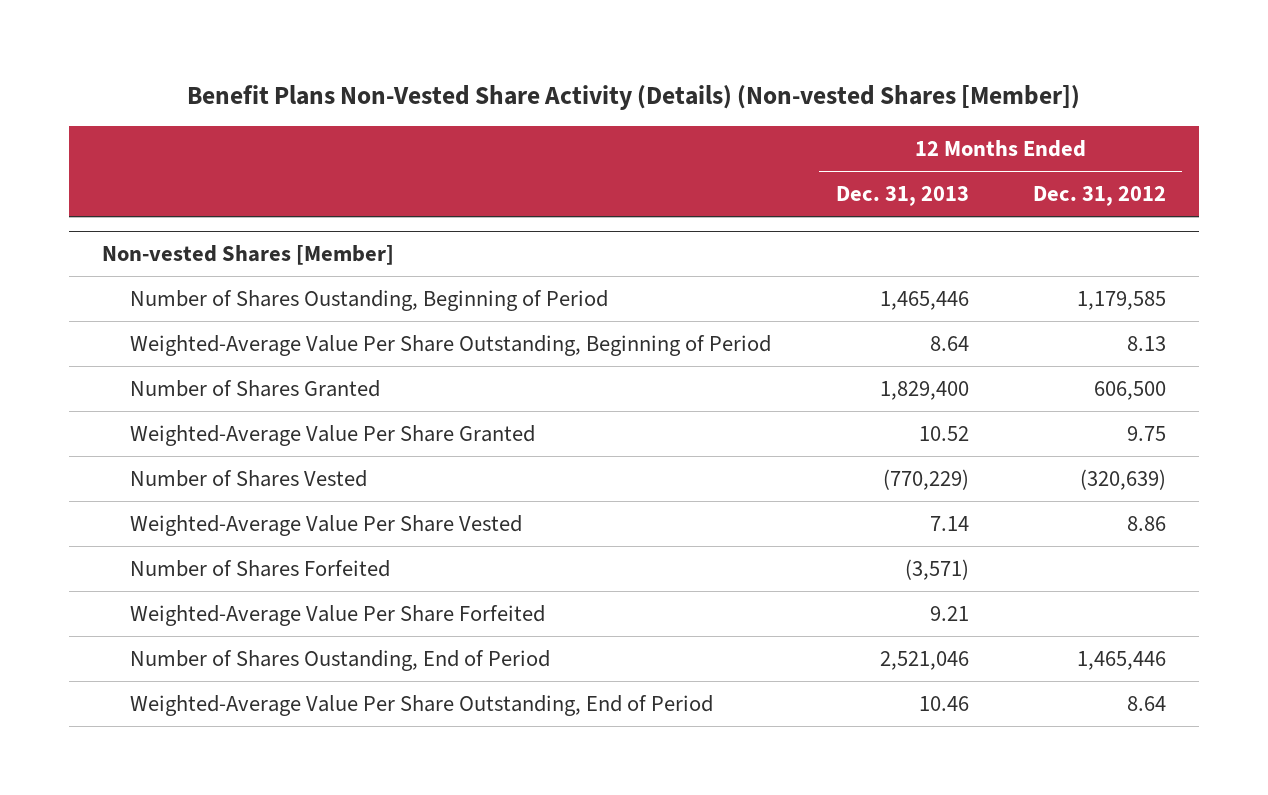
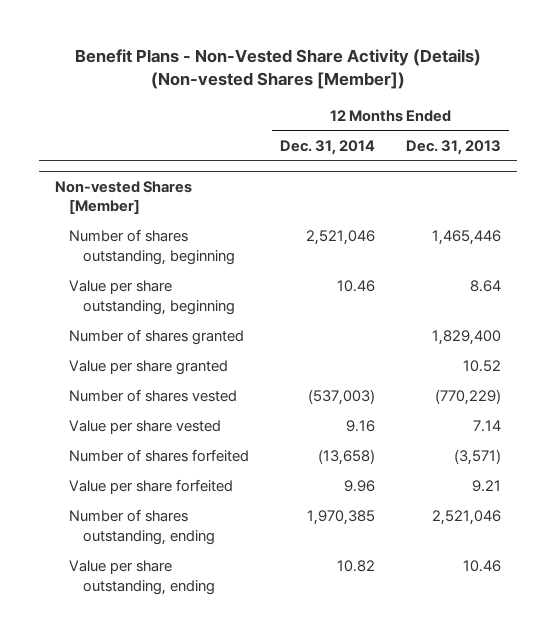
[186,84,1080,110] Benefit Plans Non-Vested Share Activity (Details) (Non-vested Shares [Member]) -> [74,49,481,90] Benefit Plans - Non-Vested Share Activity (Details) (Non-vested Shares [Member])
[1033,186,1167,207] Dec. 31, 2012 -> none
none -> [280,140,376,156] Dec. 31, 2014
[129,289,608,311] Number of Shares Oustanding, Beginning of Period -> [68,229,235,265] Number of shares outstanding, beginning
[129,334,771,356] Weighted-Average Value Per Share Outstanding, Beginning of Period -> [68,280,235,315] Value per share outstanding, beginning
[129,379,380,397] Number of Shares Granted -> [68,329,244,346] Number of shares granted
[129,424,535,446] Weighted-Average Value Per Share Granted -> [68,360,228,376] Value per share granted
[129,469,367,487] Number of Shares Vested -> [68,389,237,403] Number of shares vested
[129,514,522,536] Weighted-Average Value Per Share Vested -> [68,420,221,435] Value per share vested
[129,559,390,577] Number of Shares Forfeited -> [68,449,249,463] Number of shares forfeited
[129,604,545,626] Weighted-Average Value Per Share Forfeited -> [68,479,233,495] Value per share forfeited
[129,649,550,671] Number of Shares Oustanding, End of Period -> [68,509,215,545] Number of shares outstanding, ending
[129,694,713,716] Weighted-Average Value Per Share Outstanding, End of Period -> [68,560,215,595] Value per share outstanding, ending

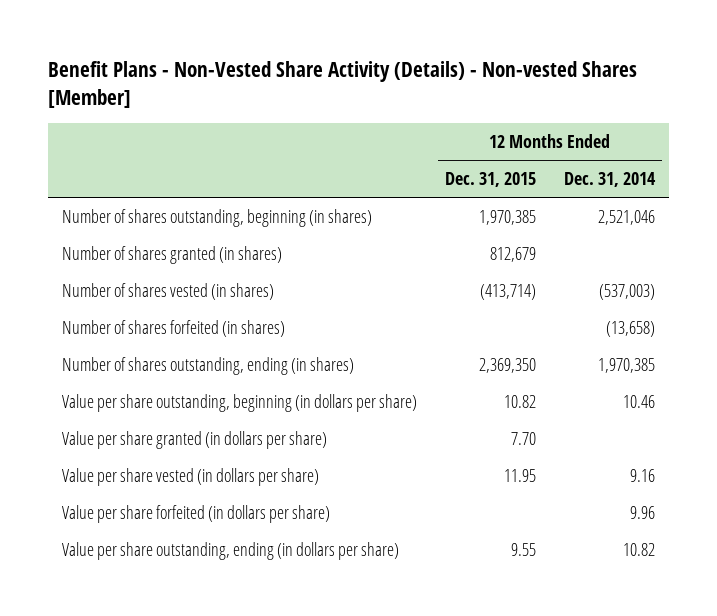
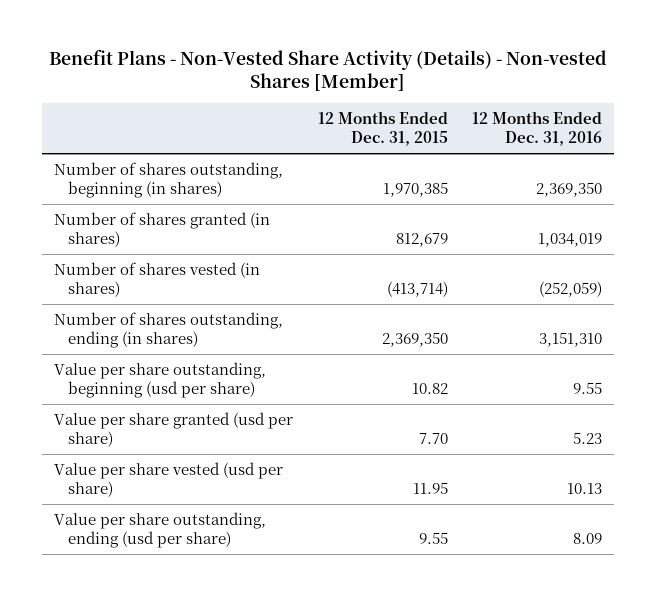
[563,172,656,188] Dec. 31, 2014 -> none
none -> [472,111,603,147] 12 Months Ended Dec. 31, 2016
[62,319,286,337] Number of shares forfeited (in shares) -> none
[62,504,331,523] Value per share forfeited (in dollars per share) -> none
[62,393,418,412] Value per share outstanding, beginning (in dollars per share) -> [53,361,266,399] Value per share outstanding, beginning (usd per share)
[62,430,328,449] Value per share granted (in dollars per share) -> [53,411,293,448] Value per share granted (usd per share)
[62,467,320,486] Value per share vested (in dollars per share) -> [53,461,283,498] Value per share vested (usd per share)
[62,541,400,560] Value per share outstanding, ending (in dollars per share) -> [53,511,266,549] Value per share outstanding, ending (usd per share)

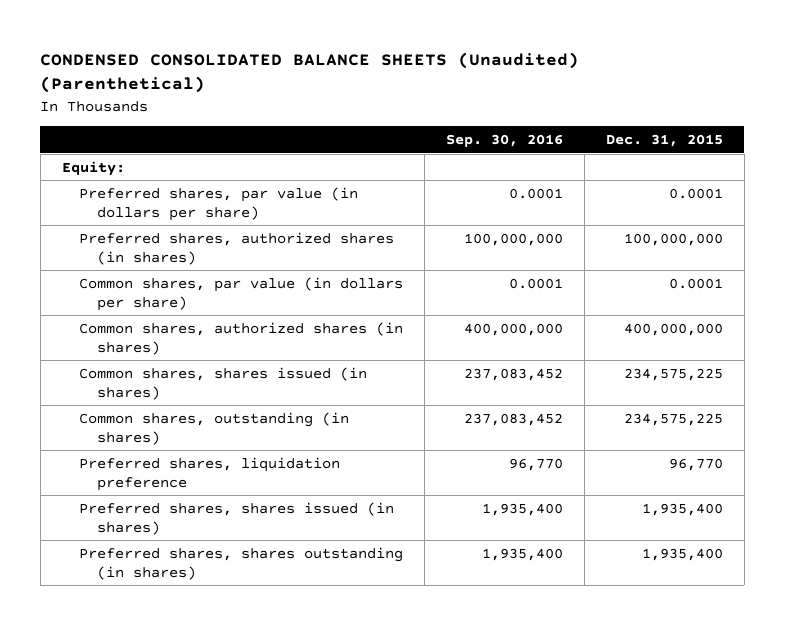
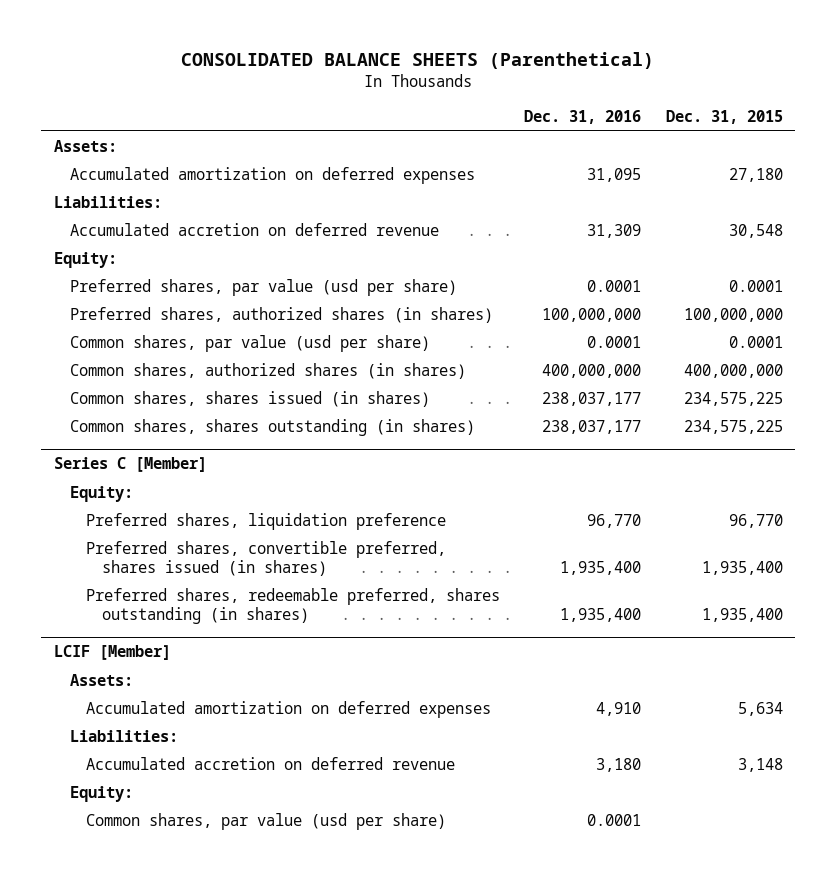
[40,51,580,94] CONDENSED CONSOLIDATED BALANCE SHEETS (Unaudited) (Parenthetical) -> [181,51,655,69] CONSOLIDATED BALANCE SHEETS (Parenthetical)
[446,134,564,148] Sep. 30, 2016 -> none
none -> [524,110,642,125] Dec. 31, 2016
none -> [53,139,117,152] Assets:
none -> [69,166,475,184] Accumulated amortization on deferred expenses
none -> [53,195,162,208] Liabilities:
none -> [69,222,439,236] Accumulated accretion on deferred revenue
[79,186,359,221] Preferred shares, par value (in dollars per share) -> [69,278,457,296] Preferred shares, par value (usd per share)
[79,276,404,311] Common shares, par value (in dollars per share) -> [69,334,430,352] Common shares, par value (usd per share)
[79,411,350,445] Common shares, outstanding (in shares) -> [69,418,475,436] Common shares, shares outstanding (in shares)
none -> [53,457,207,473] Series C [Member]
none -> [69,485,133,502] Equity:
[79,501,395,535] Preferred shares, shares issued (in shares) -> [85,540,446,577] Preferred shares, convertible preferred, shares issued (in shares)
[79,546,404,580] Preferred shares, shares outstanding (in shares) -> [85,587,500,625] Preferred shares, redeemable preferred, shares outstanding (in shares)
none -> [53,645,171,661] LCIF [Member]
none -> [69,673,133,686] Assets:
none -> [85,700,491,718] Accumulated amortization on deferred expenses
none -> [69,729,178,742] Liabilities:
none -> [85,756,455,770] Accumulated accretion on deferred revenue
none -> [69,785,133,802] Equity:
none -> [85,812,446,830] Common shares, par value (usd per share)

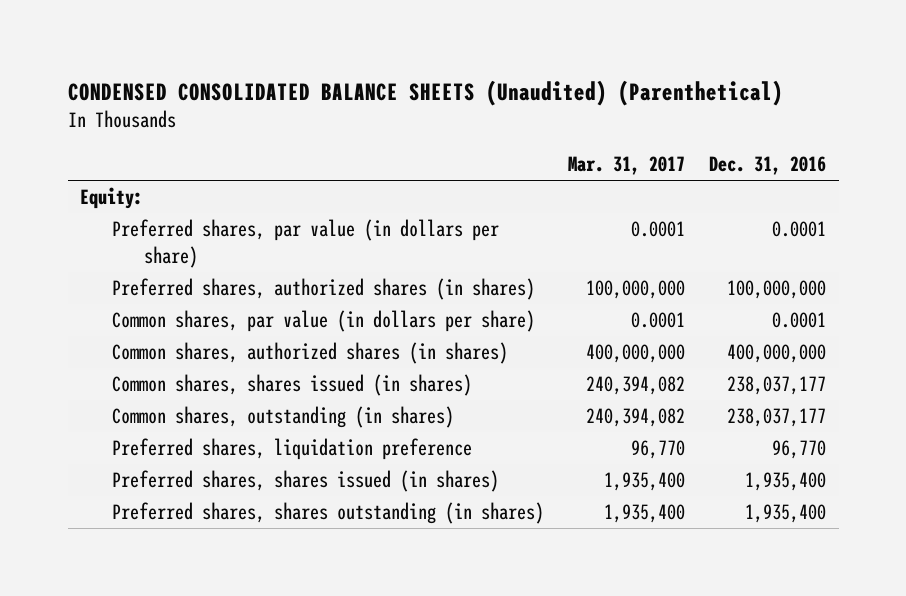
[181,51,655,69] CONSOLIDATED BALANCE SHEETS (Parenthetical) -> [67,79,783,106] CONDENSED CONSOLIDATED BALANCE SHEETS (Unaudited) (Parenthetical)
[665,110,783,125] Dec. 31, 2015 -> none
none -> [568,156,686,176] Mar. 31, 2017
[53,139,117,152] Assets: -> none
[69,166,475,184] Accumulated amortization on deferred expenses -> none
[53,195,162,208] Liabilities: -> none
[69,222,439,236] Accumulated accretion on deferred revenue -> none
[69,278,457,296] Preferred shares, par value (usd per share) -> [111,219,499,268] Preferred shares, par value (in dollars per share)
[69,334,430,352] Common shares, par value (usd per share) -> [111,310,535,333] Common shares, par value (in dollars per share)
[53,457,207,473] Series C [Member] -> none
[69,485,133,502] Equity: -> none
[69,418,475,436] Common shares, shares outstanding (in shares) -> [111,406,454,429] Common shares, outstanding (in shares)
[53,645,171,661] LCIF [Member] -> none
[69,673,133,686] Assets: -> none
[85,700,491,718] Accumulated amortization on deferred expenses -> none
[69,729,178,742] Liabilities: -> none
[85,756,455,770] Accumulated accretion on deferred revenue -> none
[69,785,133,802] Equity: -> none
[85,812,446,830] Common shares, par value (usd per share) -> none
[85,540,446,577] Preferred shares, convertible preferred, shares issued (in shares) -> [111,470,499,493] Preferred shares, shares issued (in shares)
[85,587,500,625] Preferred shares, redeemable preferred, shares outstanding (in shares) -> [111,502,544,525] Preferred shares, shares outstanding (in shares)

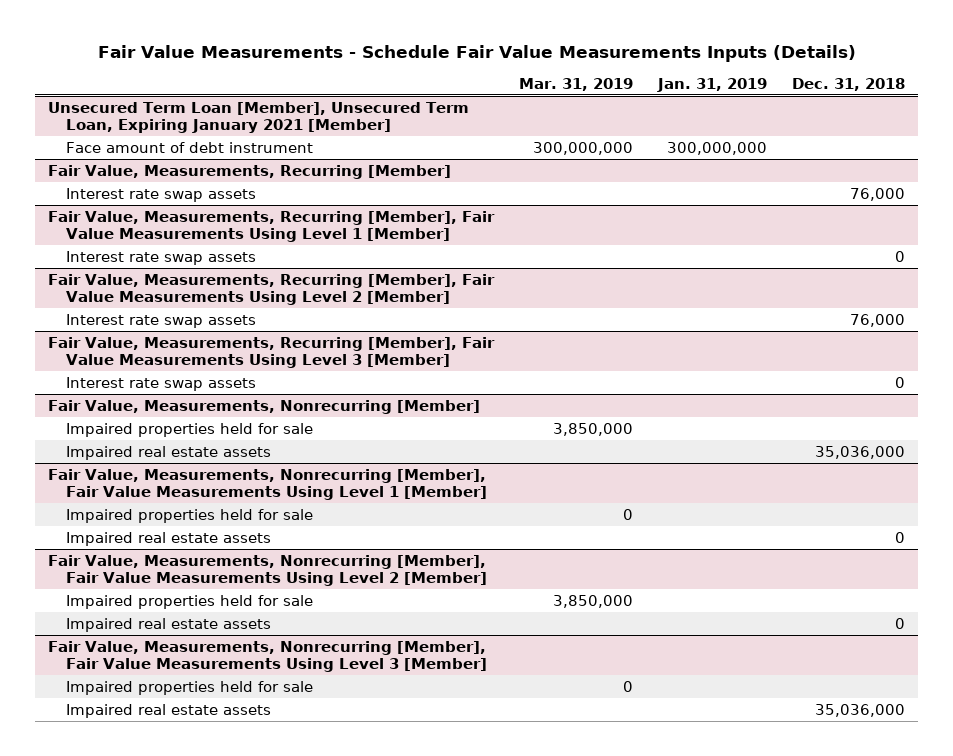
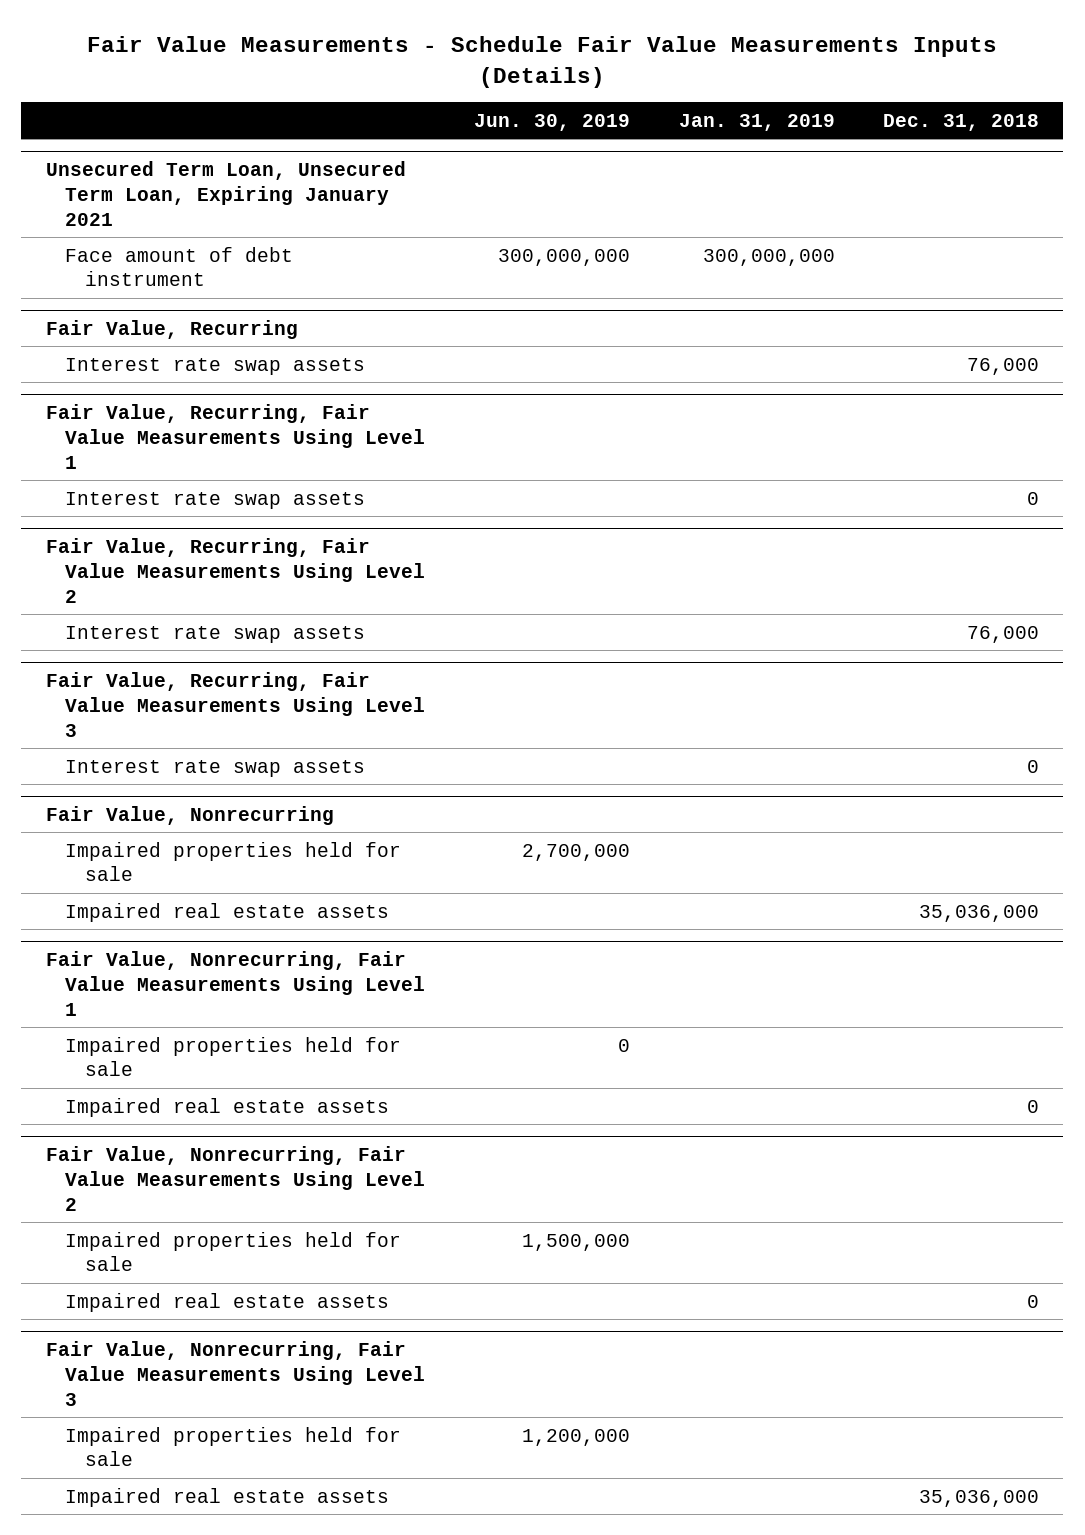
[518,77,633,91] Mar. 31, 2019 -> none
none -> [473,113,630,131] Jun. 30, 2019
[47,101,469,134] Unsecured Term Loan [Member], Unsecured Term Loan, Expiring January 2021 [Member] -> [45,160,406,226] Unsecured Term Loan, Unsecured Term Loan, Expiring January 2021
[47,164,451,179] Fair Value, Measurements, Recurring [Member] -> [45,319,298,339] Fair Value, Recurring
[47,210,495,243] Fair Value, Measurements, Recurring [Member], Fair Value Measurements Using Level 1 [Member] -> [45,403,426,469] Fair Value, Recurring, Fair Value Measurements Using Level 1
[47,273,495,306] Fair Value, Measurements, Recurring [Member], Fair Value Measurements Using Level 2 [Member] -> [45,537,426,603] Fair Value, Recurring, Fair Value Measurements Using Level 2
[47,336,495,369] Fair Value, Measurements, Recurring [Member], Fair Value Measurements Using Level 3 [Member] -> [45,671,426,737] Fair Value, Recurring, Fair Value Measurements Using Level 3
[47,399,480,414] Fair Value, Measurements, Nonrecurring [Member] -> [45,805,334,825] Fair Value, Nonrecurring
[47,468,487,501] Fair Value, Measurements, Nonrecurring [Member], Fair Value Measurements Using Level 1 [Member] -> [45,950,426,1016] Fair Value, Nonrecurring, Fair Value Measurements Using Level 1
[47,554,487,587] Fair Value, Measurements, Nonrecurring [Member], Fair Value Measurements Using Level 2 [Member] -> [45,1145,426,1211] Fair Value, Nonrecurring, Fair Value Measurements Using Level 2
[47,640,487,673] Fair Value, Measurements, Nonrecurring [Member], Fair Value Measurements Using Level 3 [Member] -> [45,1340,426,1406] Fair Value, Nonrecurring, Fair Value Measurements Using Level 3

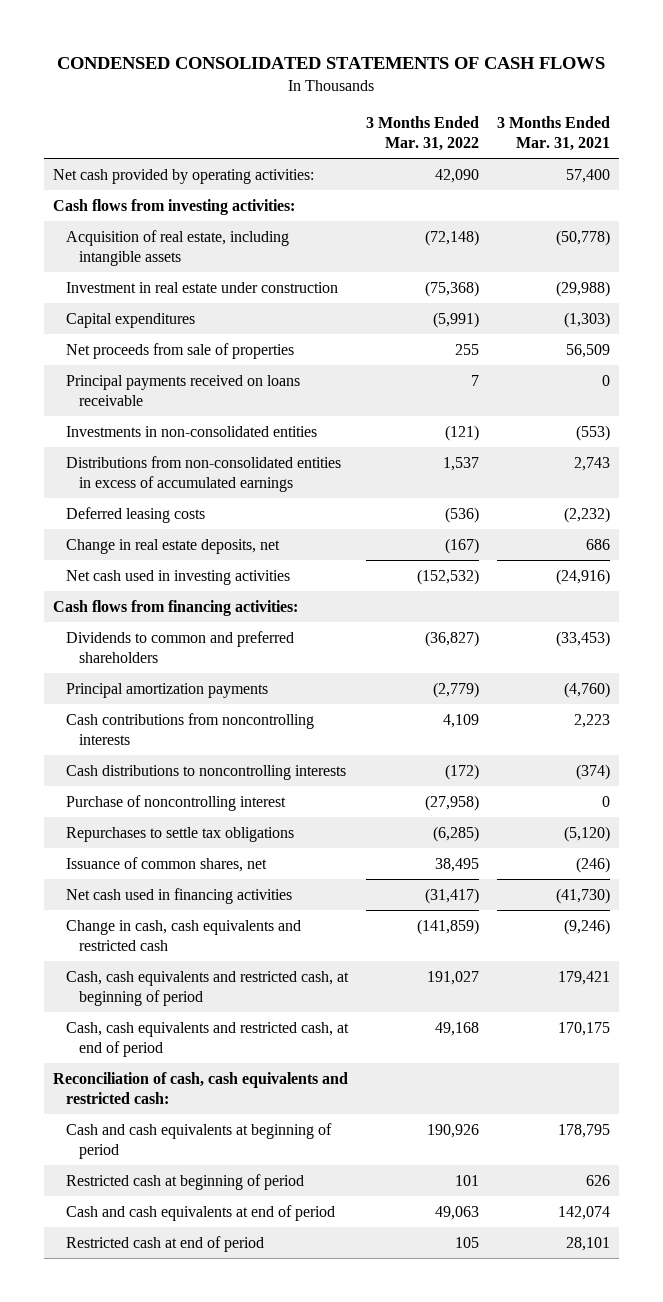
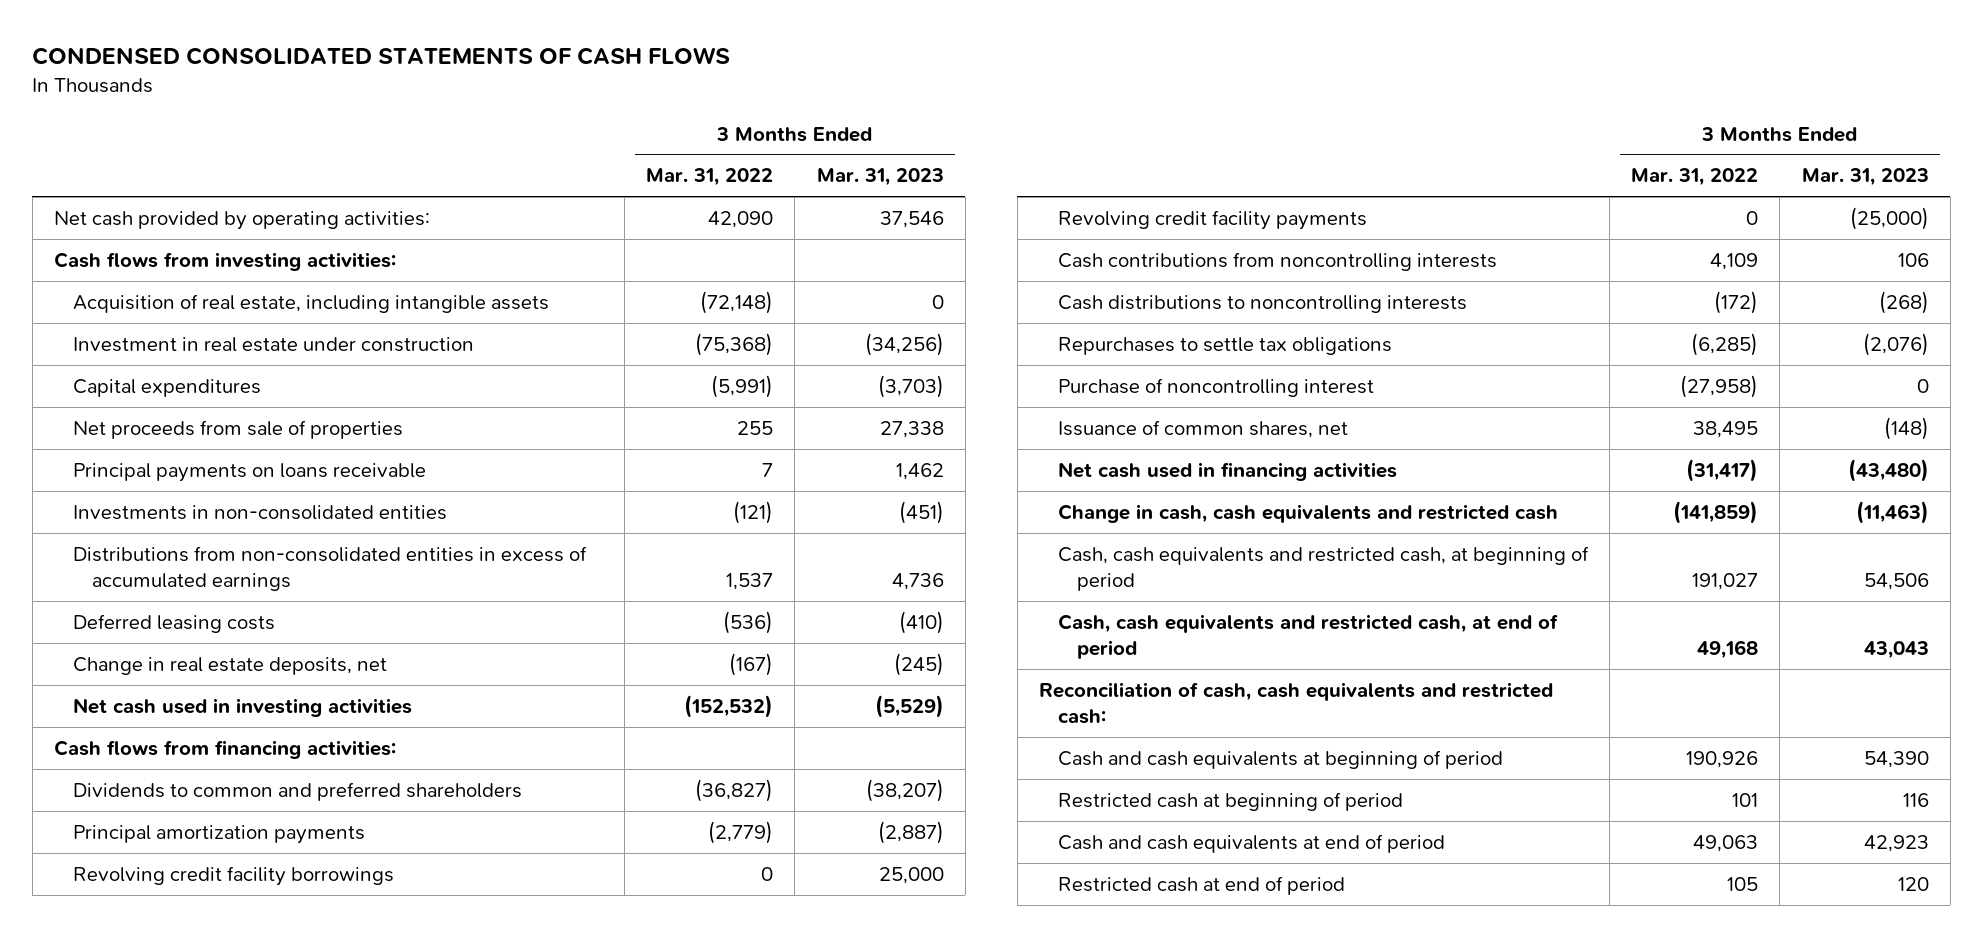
[496,115,610,151] 3 Months Ended Mar. 31, 2021 -> none
none -> [816,168,944,187] Mar. 31, 2023
[66,374,301,406] Principal payments received on loans receivable -> [72,462,426,482] Principal payments on loans receivable
none -> [72,865,394,886] Revolving credit facility borrowings
none -> [1057,209,1367,230] Revolving credit facility payments
[66,794,287,811] Purchase of noncontrolling interest -> [1057,377,1374,397] Purchase of noncontrolling interest

